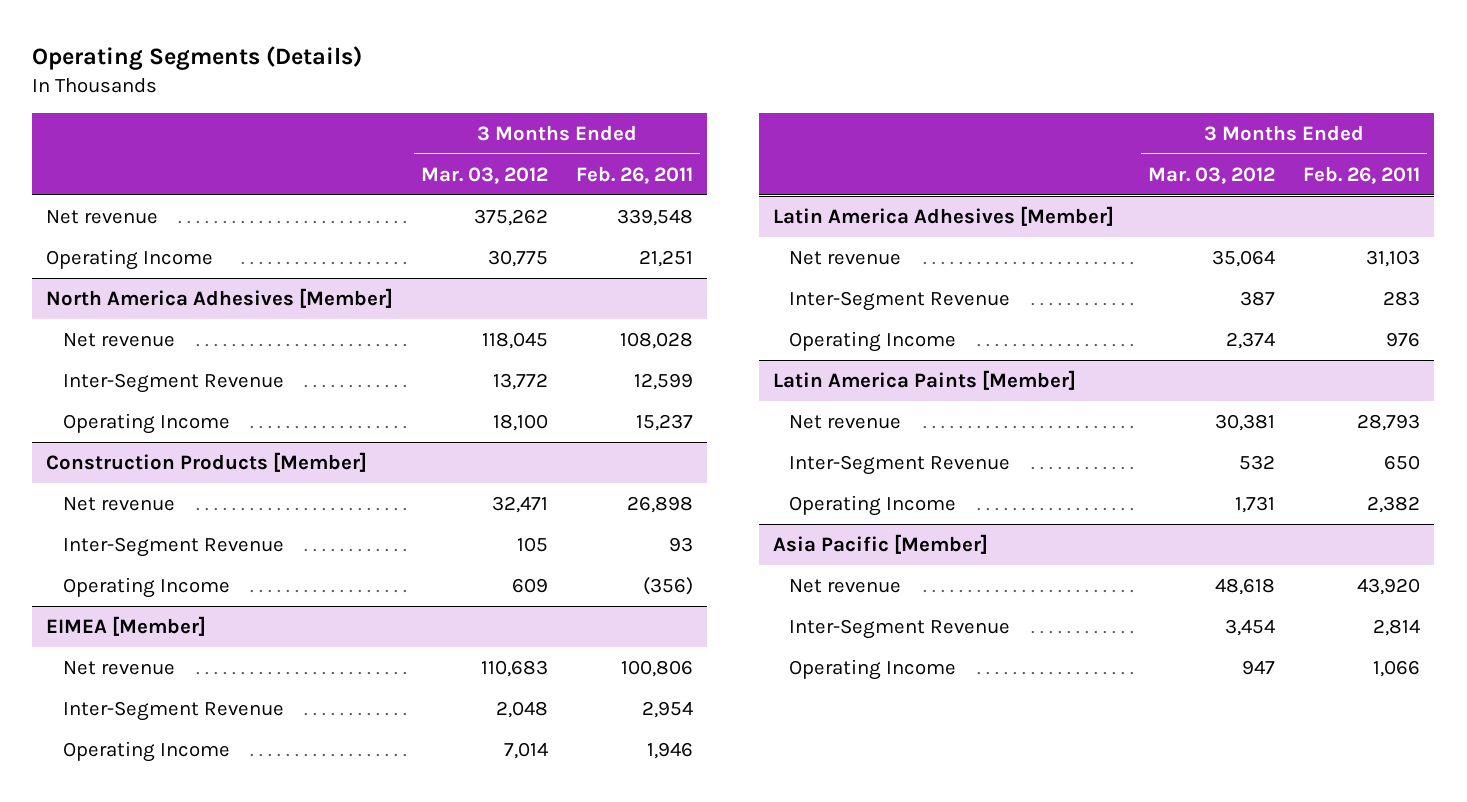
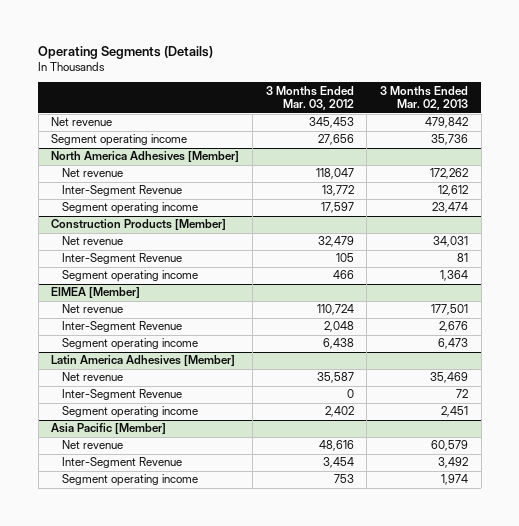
[576,165,694,184] Feb. 26, 2011 -> none
none -> [380,85,469,111] 3 Months Ended Mar. 02, 2013
[474,208,549,226] 375,262 -> [308,117,354,129] 345,453
[46,248,214,270] Operating Income -> [51,134,188,147] Segment operating income
[488,249,549,267] 30,775 -> [317,134,354,146] 27,656
[482,331,549,349] 118,045 -> [315,168,354,180] 118,047
[62,412,230,434] Operating Income -> [61,202,198,215] Segment operating income
[493,413,549,431] 18,100 -> [320,202,354,214] 17,597
[492,495,549,513] 32,471 -> [317,236,354,248] 32,479
[62,576,230,598] Operating Income -> [61,270,198,283] Segment operating income
[512,577,549,593] 609 -> [332,270,354,280] 466
[481,659,549,677] 110,683 -> [316,304,354,316] 110,724
[62,740,230,762] Operating Income -> [61,338,198,351] Segment operating income
[504,741,549,759] 7,014 -> [322,338,354,350] 6,438
[773,369,1077,390] Latin America Paints [Member] -> none
[789,414,902,429] Net revenue -> none
[789,454,1011,475] Inter-Segment Revenue -> none
[789,494,957,516] Operating Income -> none
[1212,249,1276,267] 35,064 -> [316,372,354,384] 35,587
[1240,290,1276,306] 387 -> [346,389,354,399] 0
[789,330,957,352] Operating Income -> [61,406,198,419] Segment operating income
[1226,331,1276,349] 2,374 -> [324,406,354,418] 2,402
[1215,577,1276,595] 48,618 -> [318,440,354,452] 48,616
[789,658,957,680] Operating Income -> [61,474,198,487] Segment operating income
[1242,659,1276,675] 947 -> [333,474,354,484] 753

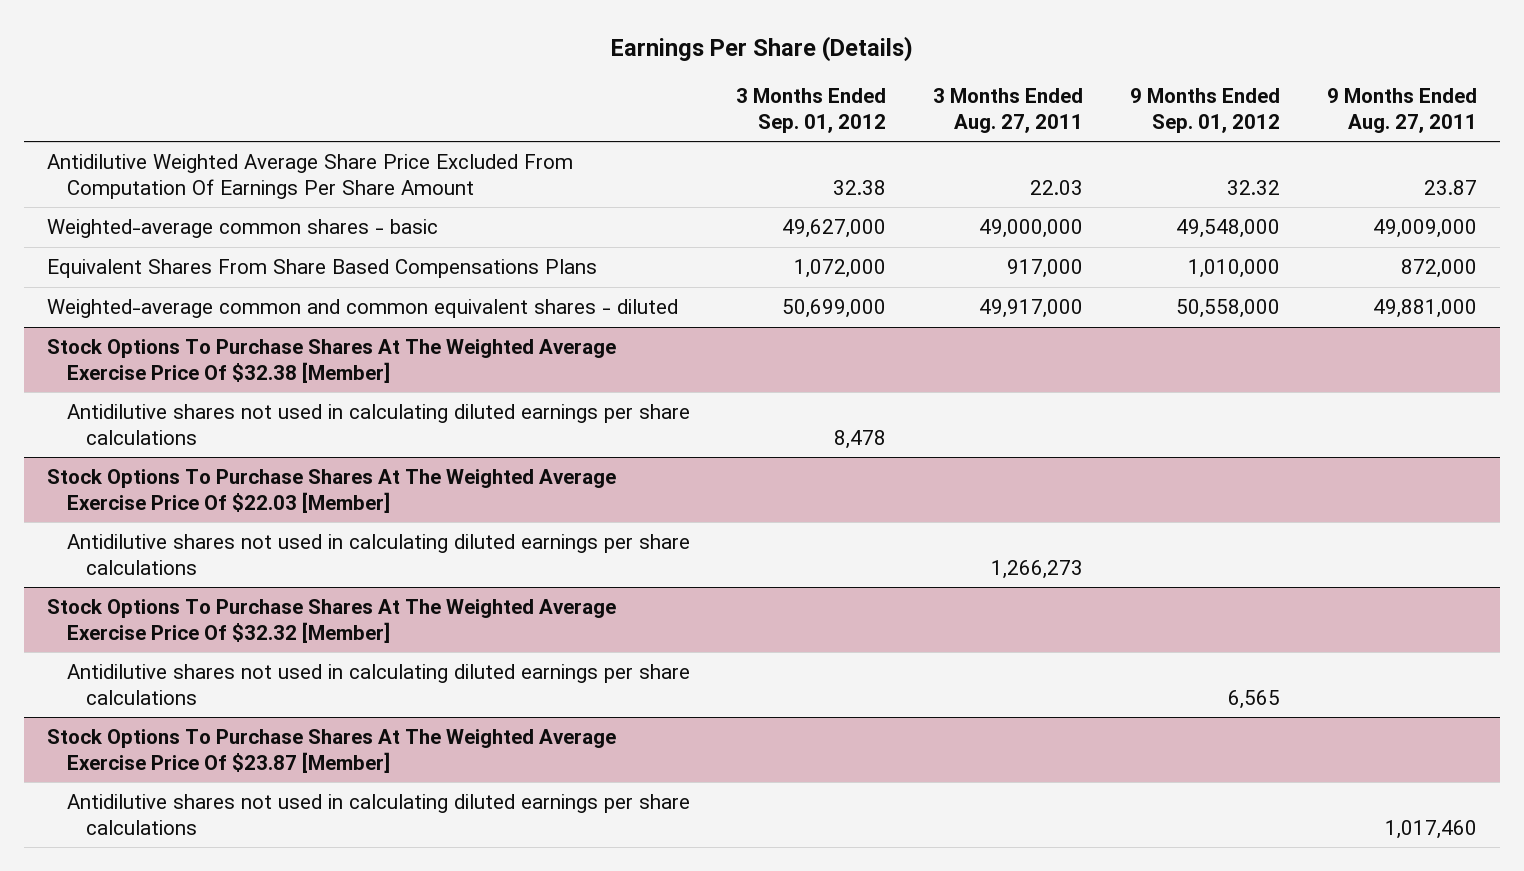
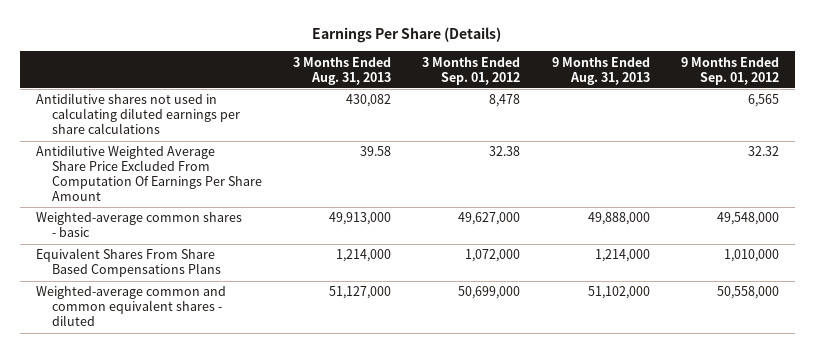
[933,88,1084,133] 3 Months Ended Aug. 27, 2011 -> none
[1326,88,1477,133] 9 Months Ended Aug. 27, 2011 -> none
none -> [293,56,392,85] 3 Months Ended Aug. 31, 2013
none -> [551,56,650,85] 9 Months Ended Aug. 31, 2013
none -> [35,93,240,135] Antidilutive shares not used in calculating diluted earnings per share calculations
[47,339,617,383] Stock Options To Purchase Shares At The Weighted Average Exercise Price Of $32.38 [Member] -> none
[66,404,690,445] Antidilutive shares not used in calculating diluted earnings per share calculations -> none
[47,469,617,513] Stock Options To Purchase Shares At The Weighted Average Exercise Price Of $22.03 [Member] -> none
[66,534,690,575] Antidilutive shares not used in calculating diluted earnings per share calculations -> none
[47,599,617,643] Stock Options To Purchase Shares At The Weighted Average Exercise Price Of $32.32 [Member] -> none
[66,664,690,705] Antidilutive shares not used in calculating diluted earnings per share calculations -> none
[47,729,617,773] Stock Options To Purchase Shares At The Weighted Average Exercise Price Of $23.87 [Member] -> none
[66,794,690,835] Antidilutive shares not used in calculating diluted earnings per share calculations -> none

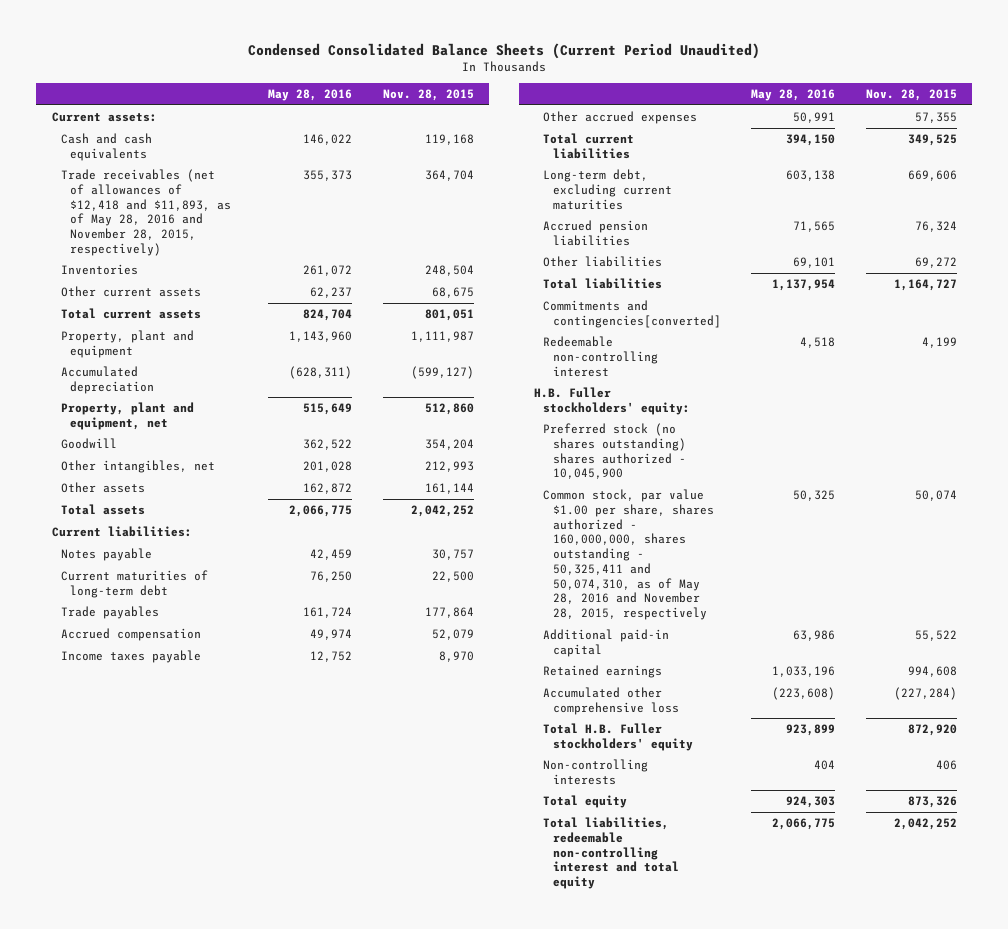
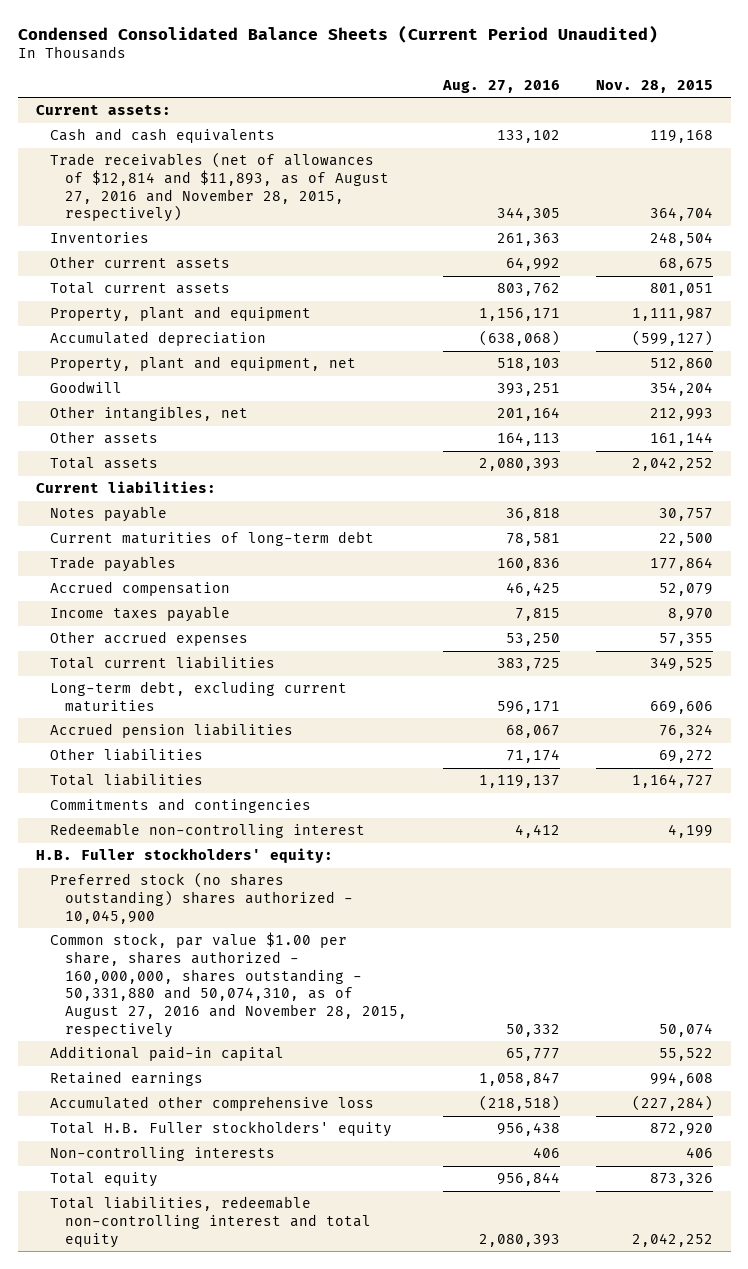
[268,89,353,102] May 28, 2016 -> none
none -> [441,79,560,93] Aug. 27, 2016
[60,168,231,256] Trade receivables (net of allowances of $12,418 and $11,893, as of May 28, 2016 and November 28, 2015, respectively) -> [50,152,390,223] Trade receivables (net of allowances of $12,814 and $11,893, as of August 27, 2016 and November 28, 2015, respectively)
[543,299,721,328] Commitments and contingencies[converted] -> [50,798,312,814] Commitments and contingencies
[543,488,714,621] Common stock, par value $1.00 per share, shares authorized - 160,000,000, shares outstanding - 50,325,411 and 50,074,310, as of May 28, 2016 and November 28, 2015, respectively -> [50,932,408,1038] Common stock, par value $1.00 per share, shares authorized - 160,000,000, shares outstanding - 50,331,880 and 50,074,310, as of August 27, 2016 and November 28, 2015, respectively

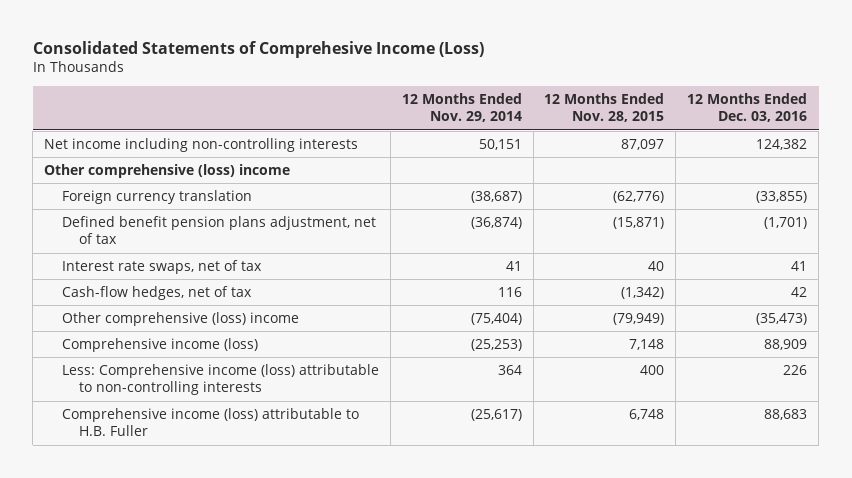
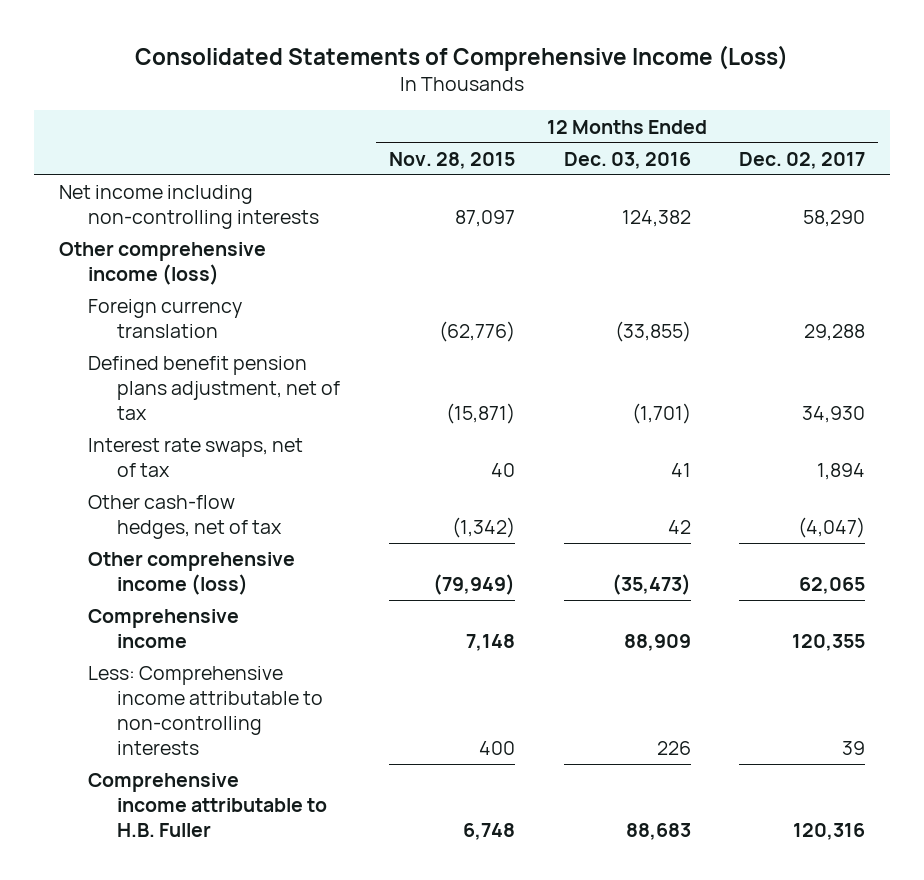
[32,41,484,59] Consolidated Statements of Comprehesive Income (Loss) -> [135,44,789,71] Consolidated Statements of Comprehensive Income (Loss)
[401,93,522,123] 12 Months Ended Nov. 29, 2014 -> none
none -> [739,151,866,169] Dec. 02, 2017
[44,163,291,178] Other comprehensive (loss) income -> [58,242,266,286] Other comprehensive income (loss)
[61,285,252,300] Cash-flow hedges, net of tax -> [87,495,282,540] Other cash-flow hedges, net of tax
[61,311,299,326] Other comprehensive (loss) income -> [87,552,295,596] Other comprehensive income (loss)
[61,337,258,352] Comprehensive income (loss) -> [87,609,239,649] Comprehensive income
[61,363,379,396] Less: Comprehensive income (loss) attributable to non-controlling interests -> [87,666,323,756] Less: Comprehensive income attributable to non-controlling interests
[61,407,359,437] Comprehensive income (loss) attributable to H.B. Fuller -> [87,773,327,838] Comprehensive income attributable to H.B. Fuller

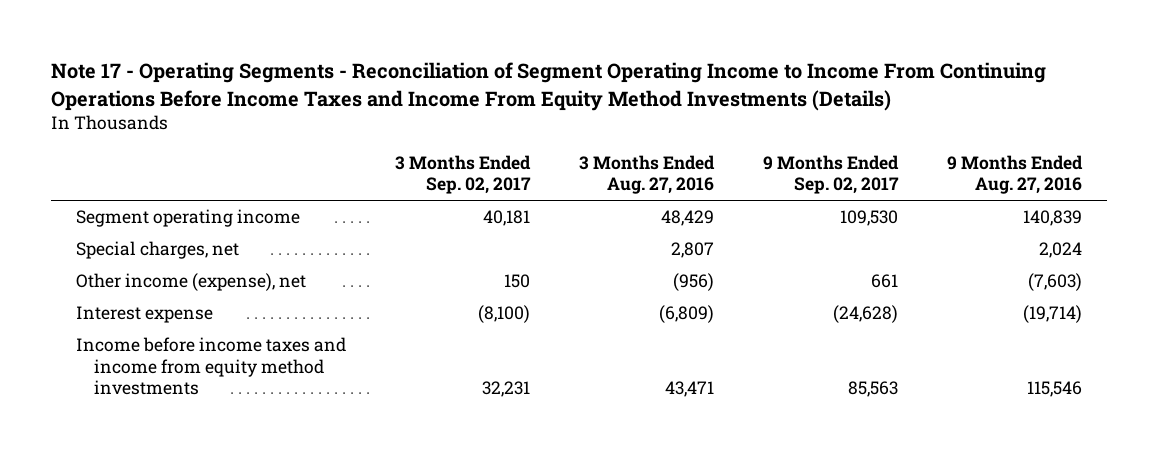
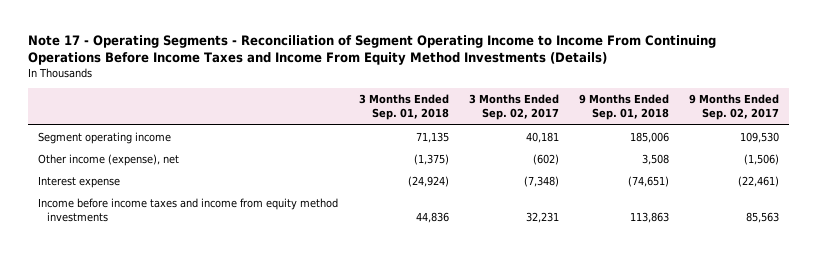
[578,155,715,195] 3 Months Ended Aug. 27, 2016 -> none
[947,155,1084,195] 9 Months Ended Aug. 27, 2016 -> none
none -> [358,94,449,121] 3 Months Ended Sep. 01, 2018
none -> [578,94,669,121] 9 Months Ended Sep. 01, 2018
[75,241,239,260] Special charges, net -> none
[503,274,530,289] 150 -> [532,154,559,166] (602)
[871,274,899,289] 661 -> [744,154,780,166] (1,506)
[477,305,530,324] (8,100) -> [523,176,559,188] (7,348)
[833,305,899,324] (24,628) -> [738,176,780,188] (22,461)

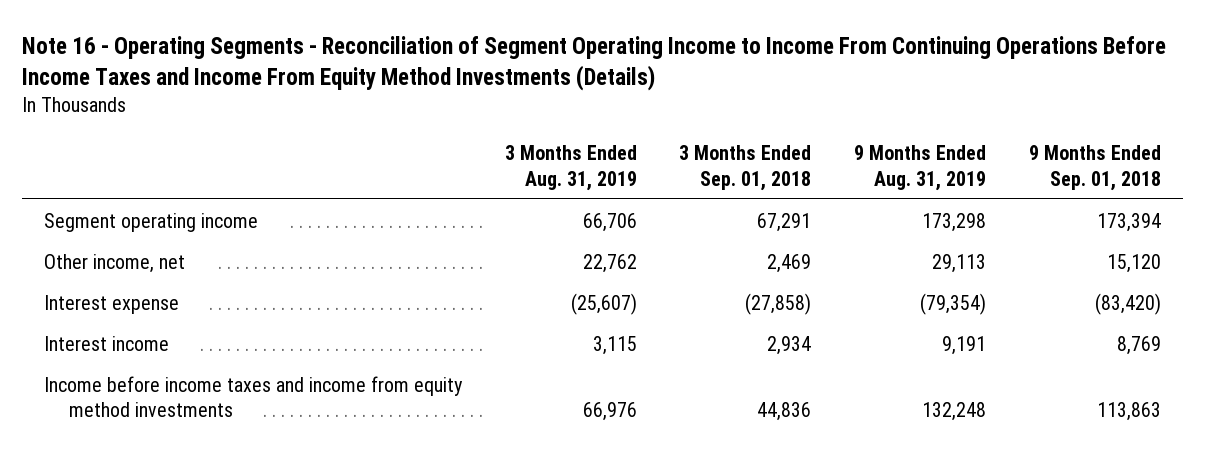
[28,35,717,66] Note 17 - Operating Segments - Reconciliation of Segment Operating Income to Income From Continuing Operations Before Income Taxes and Income From Equity Method Investments (Details) -> [22,35,1167,92] Note 16 - Operating Segments - Reconciliation of Segment Operating Income to Income From Continuing Operations Before Income Taxes and Income From Equity Method Investments (Details)
[468,94,559,121] 3 Months Ended Sep. 02, 2017 -> none
[689,94,780,121] 9 Months Ended Sep. 02, 2017 -> none
none -> [504,145,637,191] 3 Months Ended Aug. 31, 2019
none -> [854,145,987,191] 9 Months Ended Aug. 31, 2019
[415,132,449,144] 71,135 -> [757,212,812,232] 67,291
[629,132,669,144] 185,006 -> [1097,212,1162,232] 173,394
[38,154,180,167] Other income (expense), net -> [43,253,185,273] Other income, net
[413,154,449,166] (1,375) -> [767,253,812,273] 2,469
[641,154,669,166] 3,508 -> [1107,253,1162,273] 15,120
[407,176,449,188] (24,924) -> [745,292,812,315] (27,858)
[627,176,669,188] (74,651) -> [1095,292,1162,315] (83,420)
none -> [43,335,169,351] Interest income

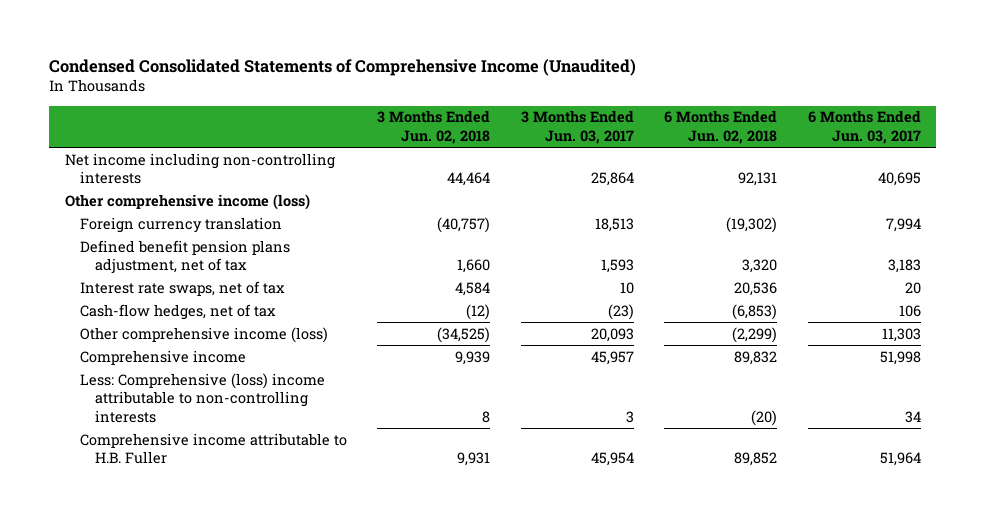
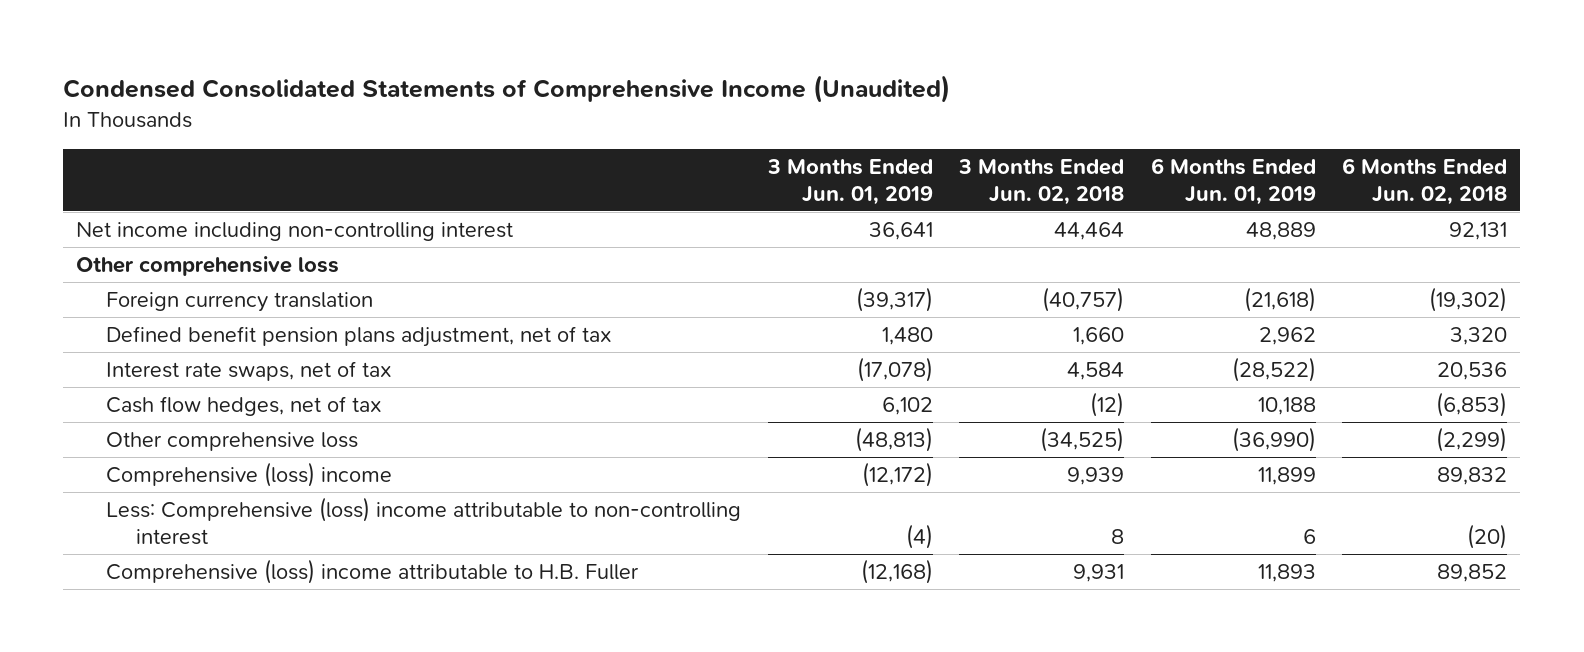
[520,110,634,145] 3 Months Ended Jun. 03, 2017 -> none
[807,110,921,145] 6 Months Ended Jun. 03, 2017 -> none
none -> [766,158,933,205] 3 Months Ended Jun. 01, 2019
none -> [1150,157,1316,205] 6 Months Ended Jun. 01, 2019
[64,152,335,185] Net income including non-controlling interests -> [76,221,514,241] Net income including non-controlling interest
[64,193,310,210] Other comprehensive income (loss) -> [76,255,340,276] Other comprehensive loss
[79,303,276,320] Cash-flow hedges, net of tax -> [106,395,383,416] Cash flow hedges, net of tax
[79,326,328,343] Other comprehensive income (loss) -> [106,431,359,451] Other comprehensive loss
[79,349,246,365] Comprehensive income -> [106,461,393,487] Comprehensive (loss) income
[79,372,325,423] Less: Comprehensive (loss) income attributable to non-controlling interests -> [106,496,742,545] Less: Comprehensive (loss) income attributable to non-controlling interest
[79,432,347,465] Comprehensive income attributable to H.B. Fuller -> [106,558,640,584] Comprehensive (loss) income attributable to H.B. Fuller

